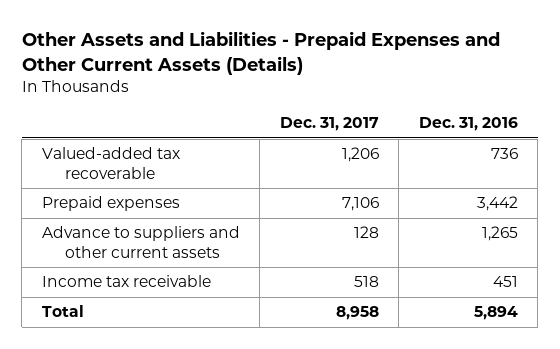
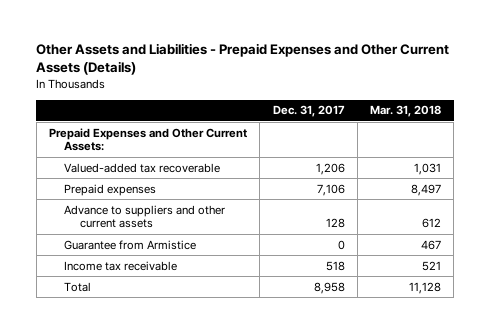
[418,117,518,132] Dec. 31, 2016 -> none
none -> [370,105,442,118] Mar. 31, 2018
none -> [49,127,248,152] Prepaid Expenses and Other Current Assets:
none -> [64,239,197,250] Guarantee from Armistice

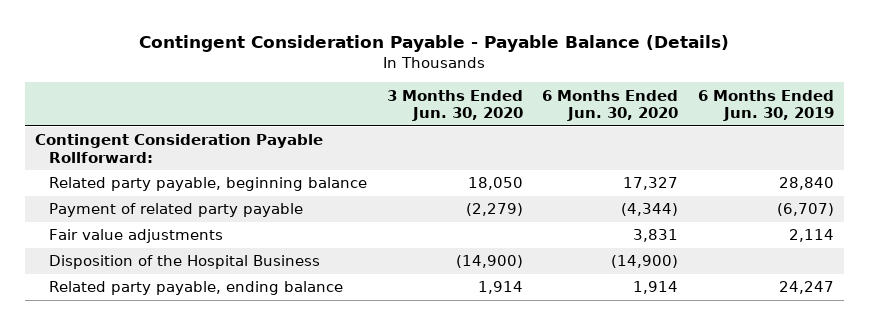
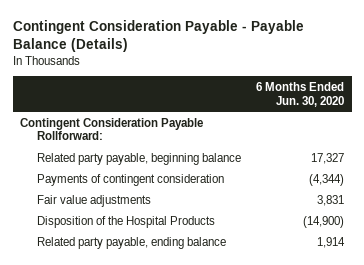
[386,89,523,122] 3 Months Ended Jun. 30, 2020 -> none
[697,89,834,122] 6 Months Ended Jun. 30, 2019 -> none
[49,203,304,218] Payment of related party payable -> [37,173,225,186] Payments of contingent consideration
[49,255,321,270] Disposition of the Hospital Business -> [37,215,216,228] Disposition of the Hospital Products

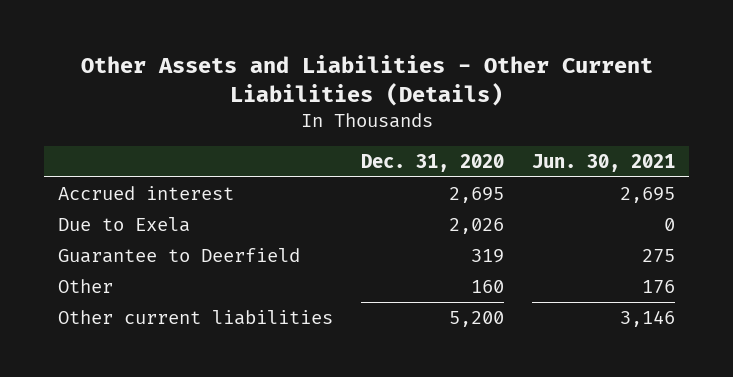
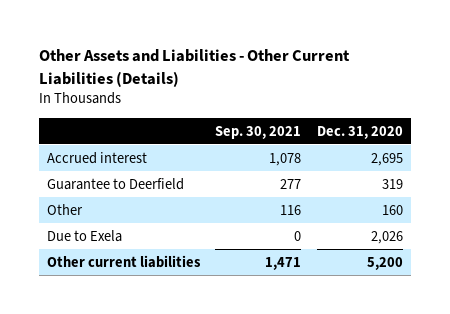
[531,153,675,172] Jun. 30, 2021 -> none
none -> [215,125,302,139] Sep. 30, 2021
[58,216,191,232] Due to Exela -> [46,229,122,242] Due to Exela

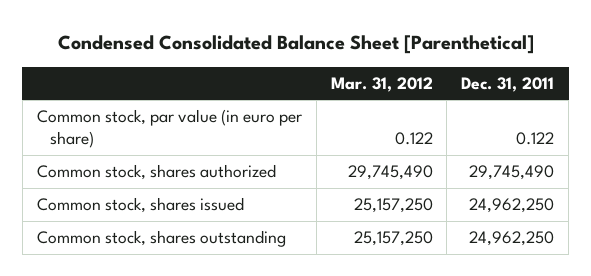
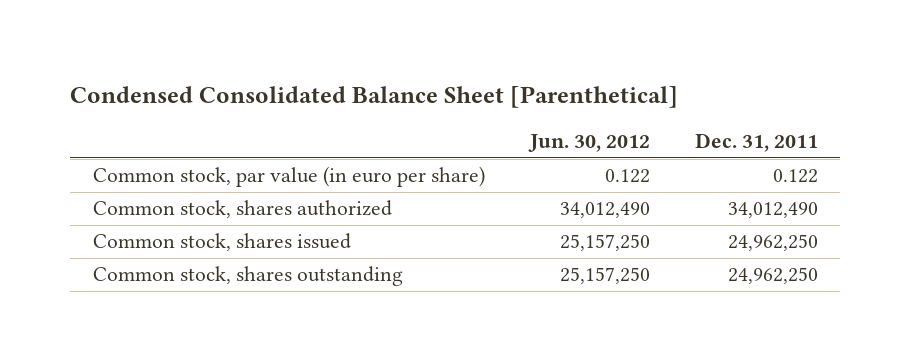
[330,76,433,92] Mar. 31, 2012 -> none
none -> [527,134,650,153] Jun. 30, 2012
[469,165,555,181] 29,745,490 -> [727,202,818,219] 34,012,490

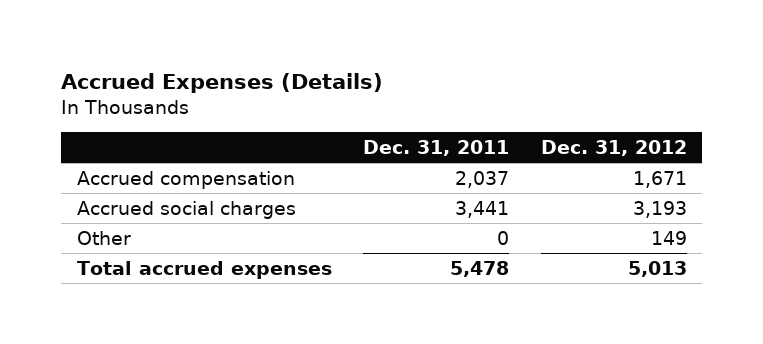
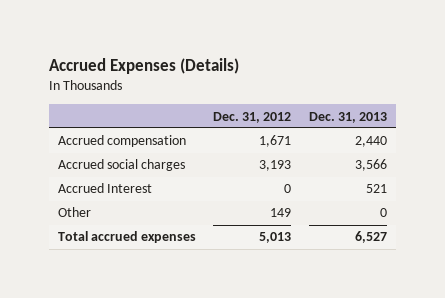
[363,139,510,156] Dec. 31, 2011 -> none
none -> [308,111,387,123] Dec. 31, 2013
none -> [57,183,152,194] Accrued Interest

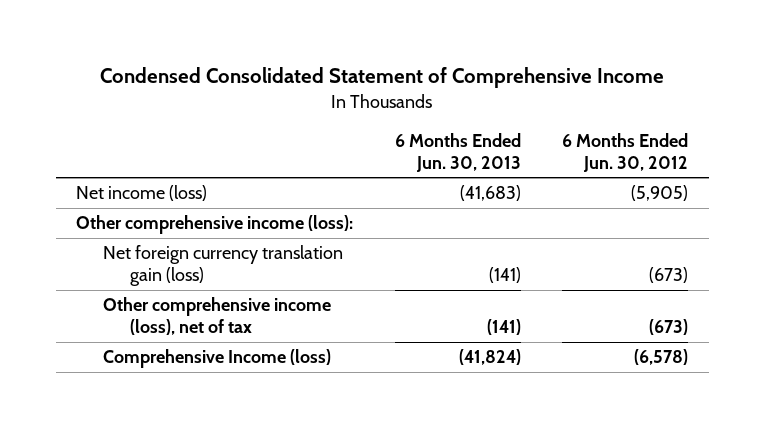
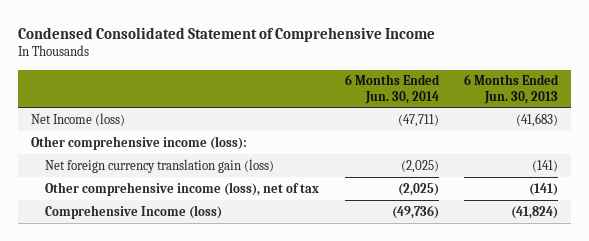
[561,132,688,172] 6 Months Ended Jun. 30, 2012 -> none
none -> [344,74,440,104] 6 Months Ended Jun. 30, 2014
[76,185,208,202] Net income (loss) -> [30,112,125,126] Net Income (loss)

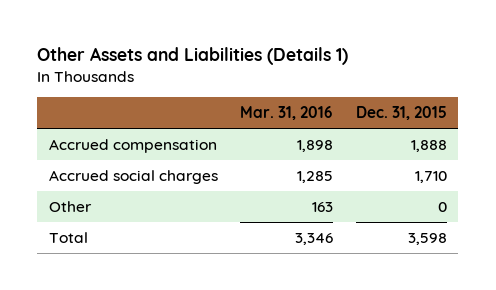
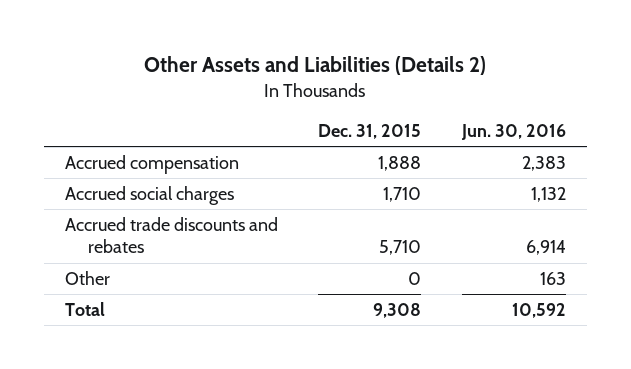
[37,47,349,66] Other Assets and Liabilities (Details 1) -> [144,56,487,76] Other Assets and Liabilities (Details 2)
[240,106,334,121] Mar. 31, 2016 -> none
none -> [461,124,567,141] Jun. 30, 2016
none -> [64,216,278,254] Accrued trade discounts and rebates
[408,232,448,245] 3,598 -> [373,302,422,318] 9,308

